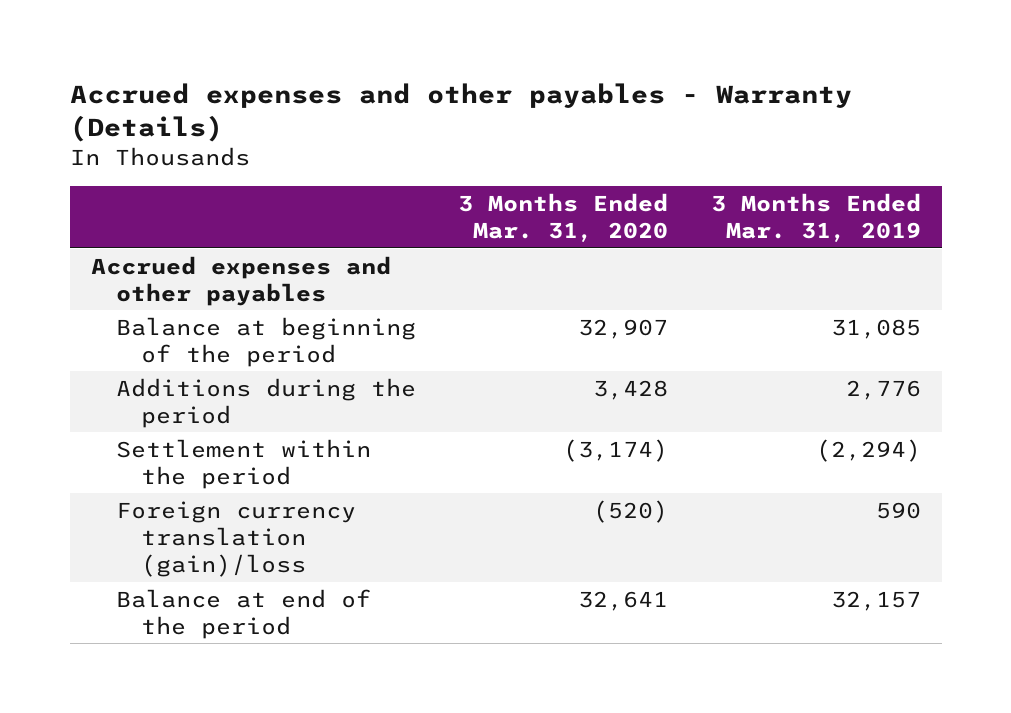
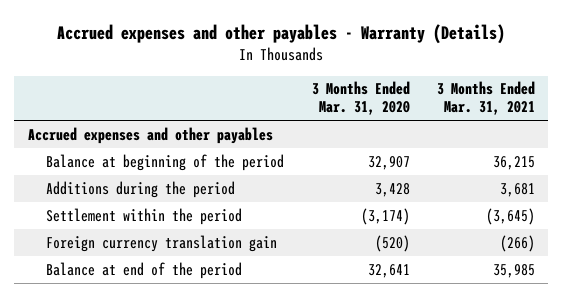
[710,192,921,242] 3 Months Ended Mar. 31, 2019 -> none
none -> [436,81,535,116] 3 Months Ended Mar. 31, 2021
[115,500,356,578] Foreign currency translation (gain)/loss -> [46,234,278,252] Foreign currency translation gain

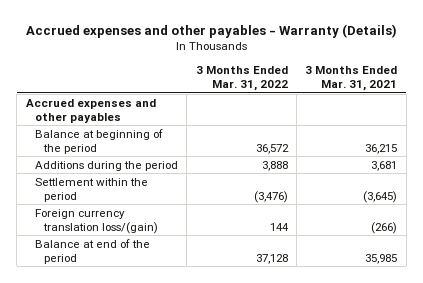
[311,81,410,116] 3 Months Ended Mar. 31, 2020 -> none
none -> [195,66,288,92] 3 Months Ended Mar. 31, 2022
[46,234,278,252] Foreign currency translation gain -> [34,208,159,234] Foreign currency translation loss/(gain)

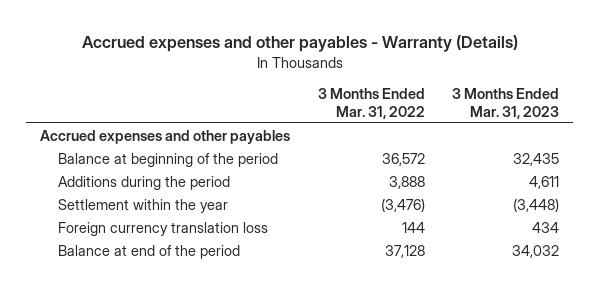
[305,66,398,92] 3 Months Ended Mar. 31, 2021 -> none
none -> [452,88,560,119] 3 Months Ended Mar. 31, 2023
[34,177,148,202] Settlement within the period -> [57,198,228,213] Settlement within the year
[34,208,159,234] Foreign currency translation loss/(gain) -> [57,221,268,236] Foreign currency translation loss

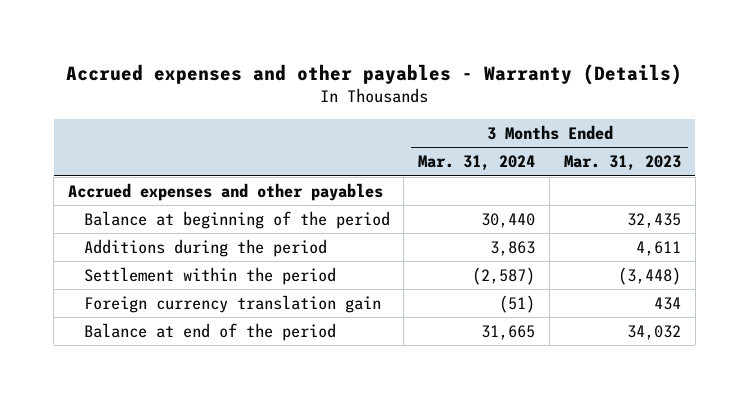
[317,88,425,119] 3 Months Ended Mar. 31, 2022 -> none
none -> [418,155,536,172] Mar. 31, 2024
[57,198,228,213] Settlement within the year -> [83,267,336,286] Settlement within the period
[57,221,268,236] Foreign currency translation loss -> [83,295,381,314] Foreign currency translation gain

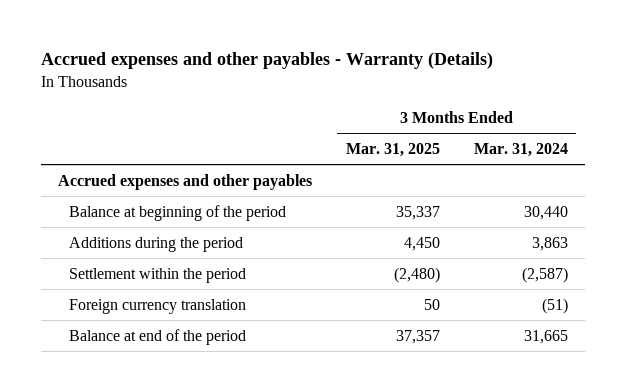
[563,155,681,172] Mar. 31, 2023 -> none
none -> [345,142,440,157] Mar. 31, 2025
[83,295,381,314] Foreign currency translation gain -> [69,298,247,314] Foreign currency translation

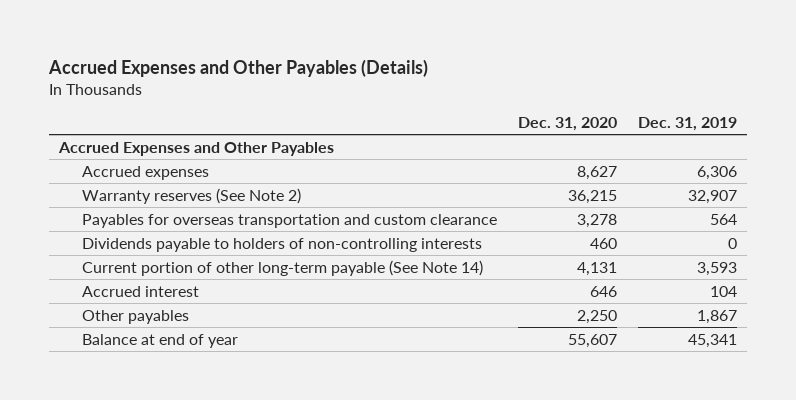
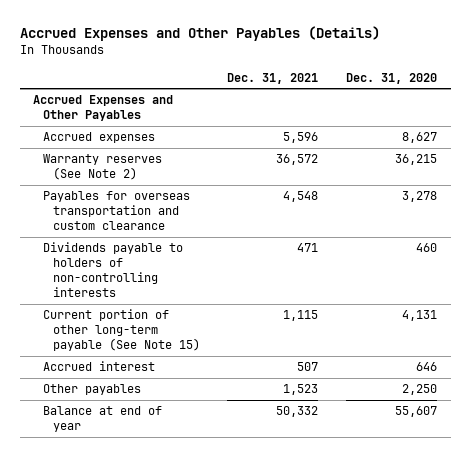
[637,117,737,132] Dec. 31, 2019 -> none
none -> [227,72,319,84] Dec. 31, 2021
[81,259,483,276] Current portion of other long-term payable (See Note 14) -> [43,309,200,352] Current portion of other long-term payable (See Note 15)

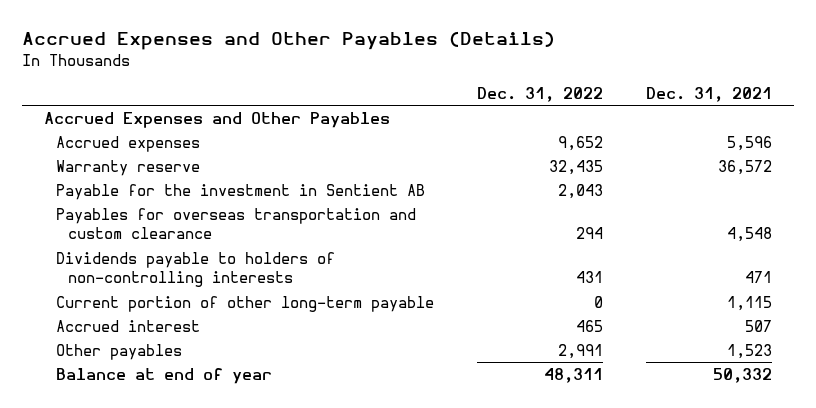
[345,72,437,84] Dec. 31, 2020 -> none
none -> [477,86,604,102] Dec. 31, 2022
[43,154,163,181] Warranty reserves (See Note 2) -> [55,159,200,176] Warranty reserve
none -> [55,183,425,200] Payable for the investment in Sentient AB
[43,309,200,352] Current portion of other long-term payable (See Note 15) -> [55,295,434,312] Current portion of other long-term payable

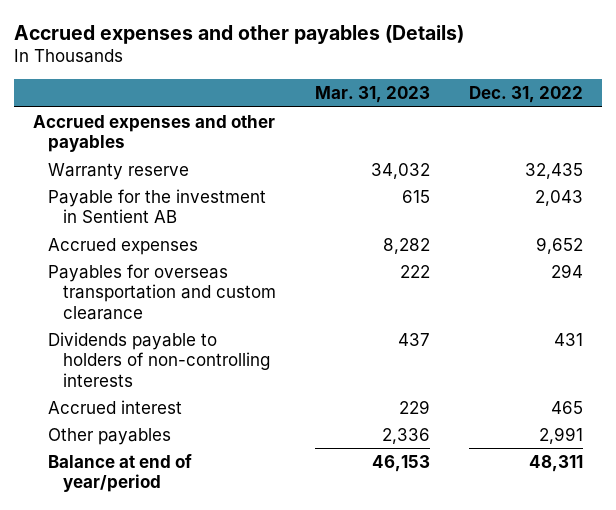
[22,31,556,51] Accrued Expenses and Other Payables (Details) -> [13,24,464,44] Accrued expenses and other payables (Details)
[646,86,773,102] Dec. 31, 2021 -> none
none -> [314,86,430,104] Mar. 31, 2023
[43,111,390,128] Accrued Expenses and Other Payables -> [33,114,276,153] Accrued expenses and other payables
[55,135,200,152] Accrued expenses -> [48,237,199,255] Accrued expenses
[55,295,434,312] Current portion of other long-term payable -> none
[55,367,272,384] Balance at end of year -> [48,453,193,493] Balance at end of year/period

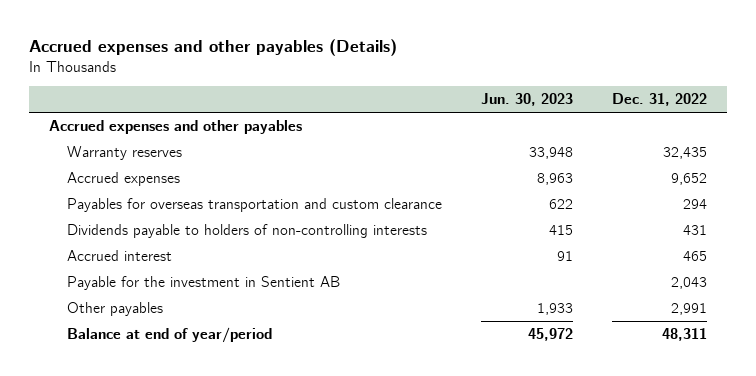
[314,86,430,104] Mar. 31, 2023 -> none
none -> [481,93,574,107] Jun. 30, 2023
[48,162,190,180] Warranty reserve -> [67,146,183,161] Warranty reserves
[48,188,267,224] Payable for the investment in Sentient AB -> [67,276,341,291] Payable for the investment in Sentient AB

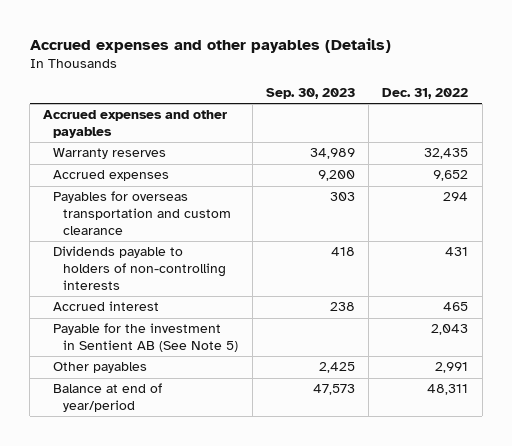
[481,93,574,107] Jun. 30, 2023 -> none
none -> [265,88,355,100] Sep. 30, 2023
[67,276,341,291] Payable for the investment in Sentient AB -> [53,323,239,353] Payable for the investment in Sentient AB (See Note 5)

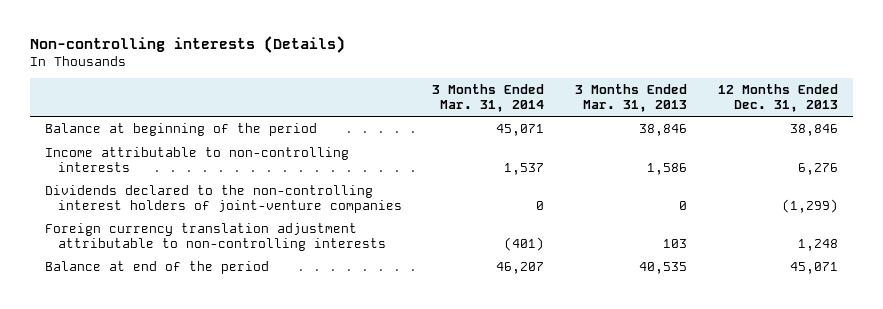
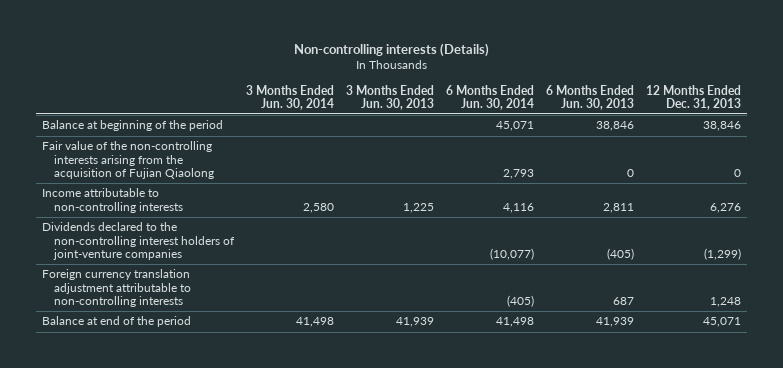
[432,84,545,112] 3 Months Ended Mar. 31, 2014 -> none
[575,84,688,112] 3 Months Ended Mar. 31, 2013 -> none
none -> [246,84,335,110] 3 Months Ended Jun. 30, 2014
none -> [346,84,435,110] 3 Months Ended Jun. 30, 2013
none -> [446,84,535,110] 6 Months Ended Jun. 30, 2014
none -> [546,84,635,110] 6 Months Ended Jun. 30, 2013
none -> [42,141,215,179] Fair value of the non-controlling interests arising from the acquisition of Fujian Qiaolong

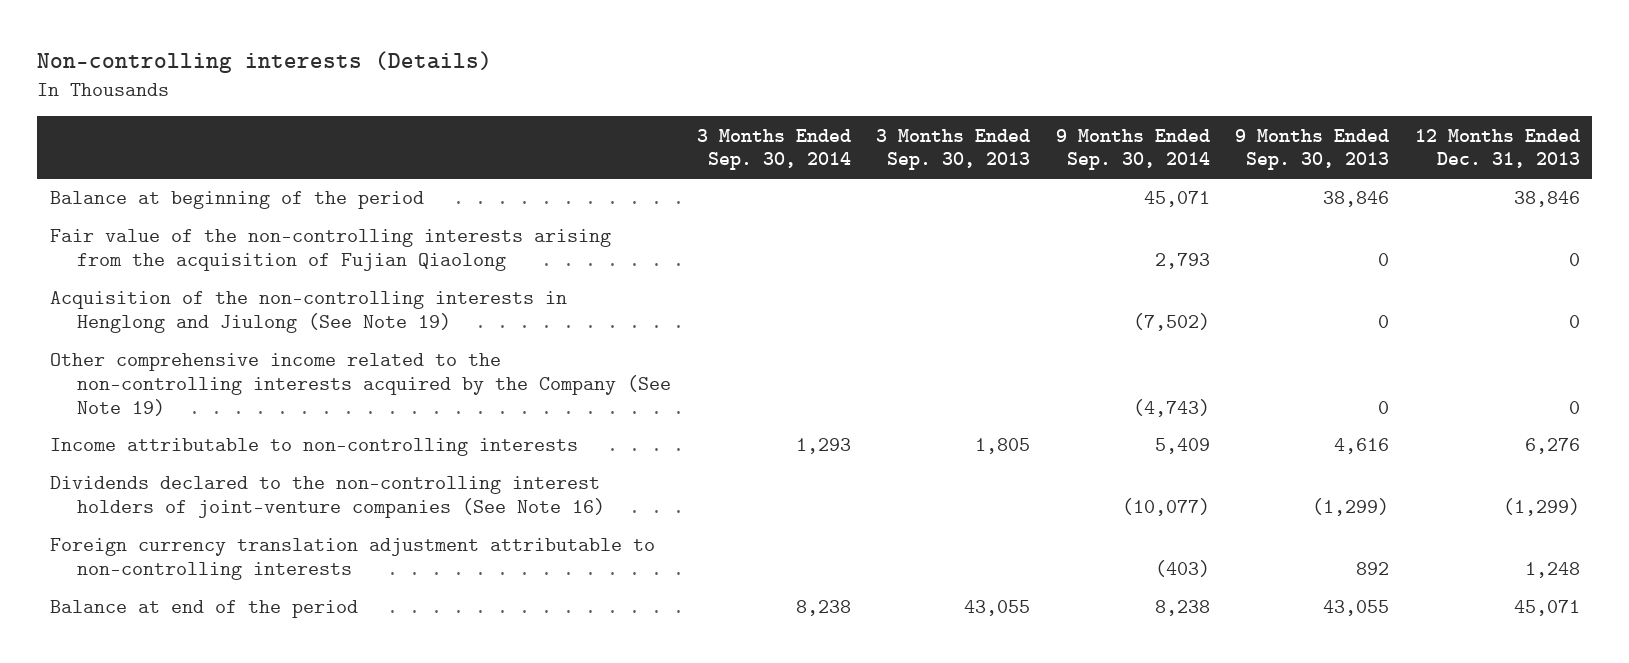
[246,84,335,110] 3 Months Ended Jun. 30, 2014 -> none
[346,84,435,110] 3 Months Ended Jun. 30, 2013 -> none
[446,84,535,110] 6 Months Ended Jun. 30, 2014 -> none
[546,84,635,110] 6 Months Ended Jun. 30, 2013 -> none
none -> [696,128,851,171] 3 Months Ended Sep. 30, 2014
none -> [876,128,1031,171] 3 Months Ended Sep. 30, 2013
none -> [1055,128,1210,171] 9 Months Ended Sep. 30, 2014
none -> [1235,128,1390,171] 9 Months Ended Sep. 30, 2013
none -> [49,291,567,333] Acquisition of the non-controlling interests in Henglong and Jiulong (See Note 19)
none -> [49,353,672,416] Other comprehensive income related to the non-controlling interests acquired by the Company (See Note 19)
[42,222,236,260] Dividends declared to the non-controlling interest holders of joint-venture companies -> [49,476,606,518] Dividends declared to the non-controlling interest holders of joint-venture companies (See Note 16)

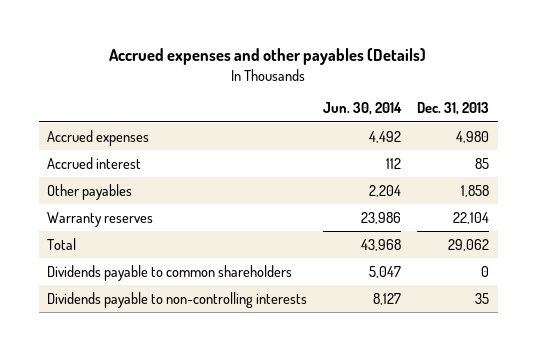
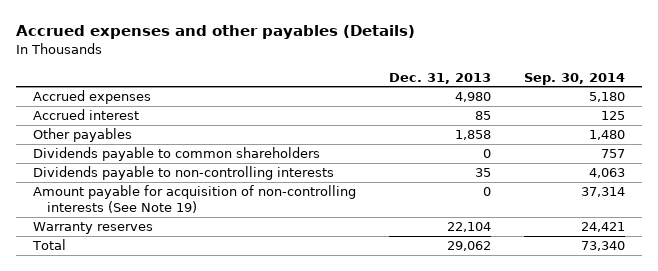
[323,102,403,116] Jun. 30, 2014 -> none
none -> [524,72,626,85] Sep. 30, 2014
none -> [32,185,356,214] Amount payable for acquisition of non-controlling interests (See Note 19)
[47,211,154,227] Warranty reserves -> [32,222,153,235] Warranty reserves
[47,237,77,250] Total -> [31,239,66,251] Total

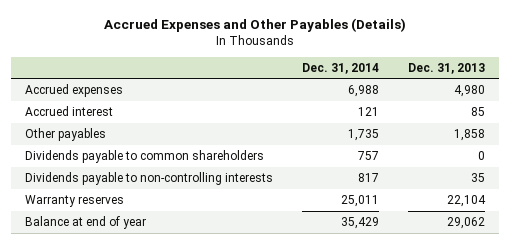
[16,25,416,40] Accrued expenses and other payables (Details) -> [103,17,406,32] Accrued Expenses and Other Payables (Details)
[524,72,626,85] Sep. 30, 2014 -> none
none -> [301,62,379,74] Dec. 31, 2014
[32,185,356,214] Amount payable for acquisition of non-controlling interests (See Note 19) -> none
[31,239,66,251] Total -> [25,216,147,230] Balance at end of year

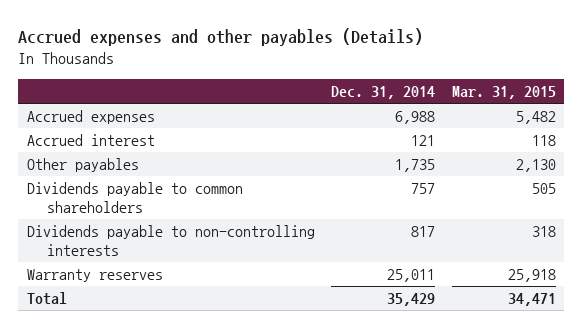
[103,17,406,32] Accrued Expenses and Other Payables (Details) -> [18,28,424,47] Accrued expenses and other payables (Details)
[407,62,485,74] Dec. 31, 2013 -> none
none -> [451,85,556,99] Mar. 31, 2015
[25,216,147,230] Balance at end of year -> [26,292,67,306] Total

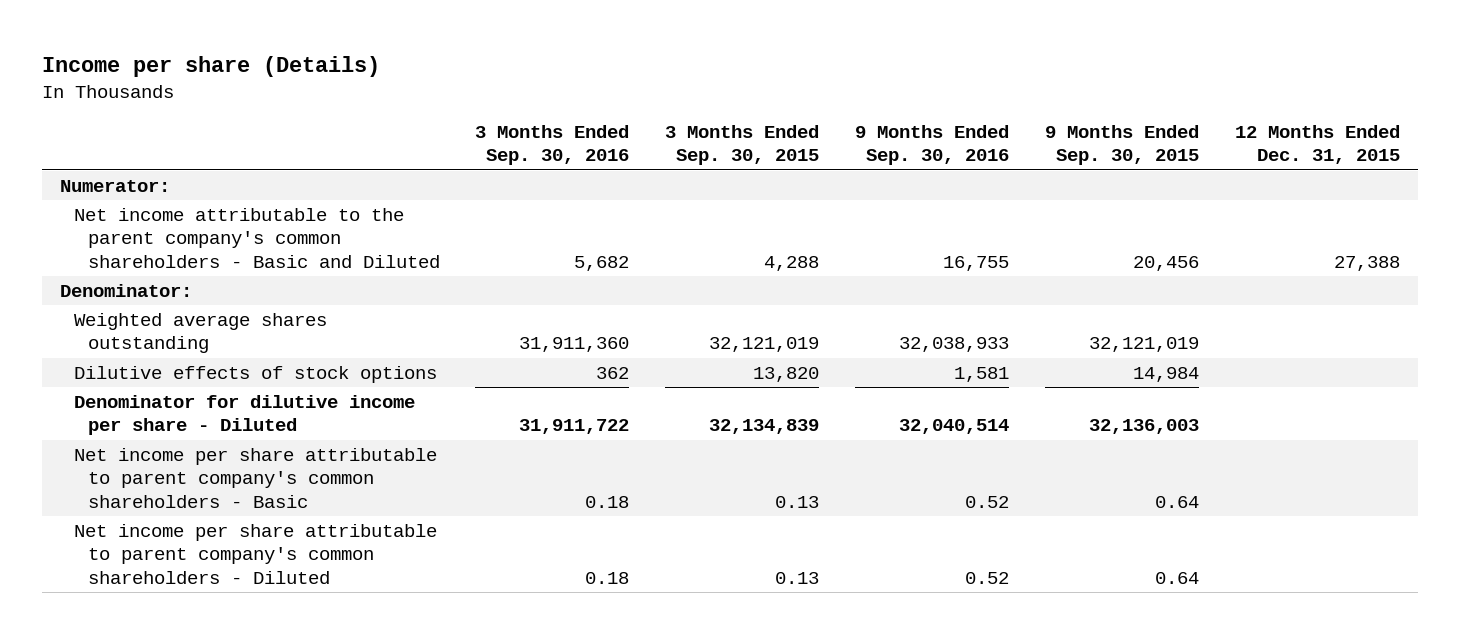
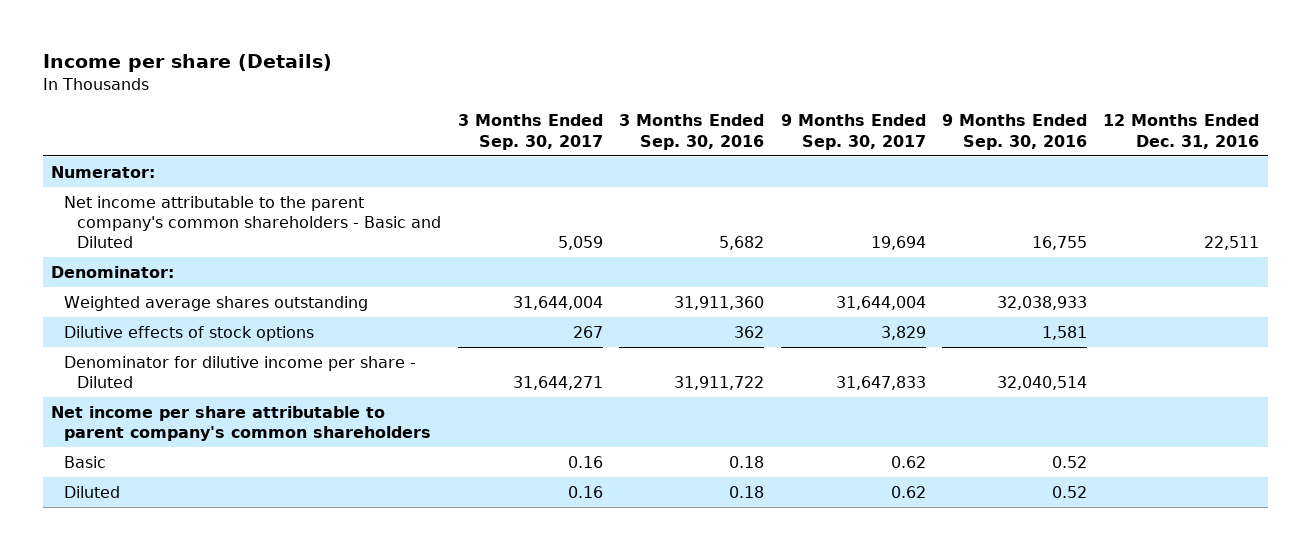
[665,125,820,166] 3 Months Ended Sep. 30, 2015 -> none
[1044,125,1199,166] 9 Months Ended Sep. 30, 2015 -> none
[1234,125,1400,165] 12 Months Ended Dec. 31, 2015 -> none
none -> [457,114,603,150] 3 Months Ended Sep. 30, 2017
none -> [780,114,926,150] 9 Months Ended Sep. 30, 2017
none -> [1103,114,1260,149] 12 Months Ended Dec. 31, 2016
none -> [51,405,432,441] Net income per share attributable to parent company's common shareholders
[73,448,437,508] Net income per share attributable to parent company's common shareholders - Basic -> [64,455,107,468] Basic
[73,524,437,584] Net income per share attributable to parent company's common shareholders - Diluted -> [64,485,121,498] Diluted

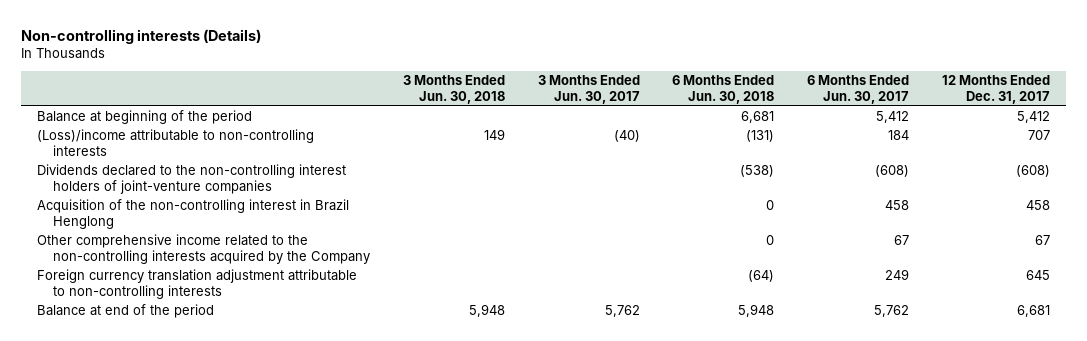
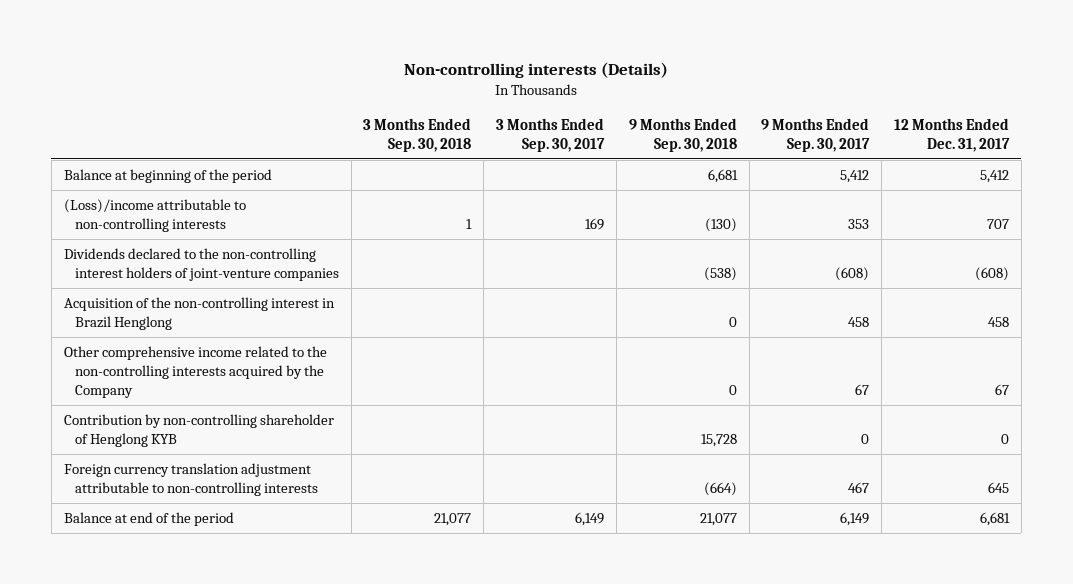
[403,75,506,104] 3 Months Ended Jun. 30, 2018 -> none
[537,75,640,104] 3 Months Ended Jun. 30, 2017 -> none
[672,75,775,104] 6 Months Ended Jun. 30, 2018 -> none
[806,75,909,104] 6 Months Ended Jun. 30, 2017 -> none
none -> [363,117,472,152] 3 Months Ended Sep. 30, 2018
none -> [496,117,606,152] 3 Months Ended Sep. 30, 2017
none -> [628,117,737,152] 9 Months Ended Sep. 30, 2018
none -> [761,117,871,152] 9 Months Ended Sep. 30, 2017
none -> [63,414,334,447] Contribution by non-controlling shareholder of Henglong KYB

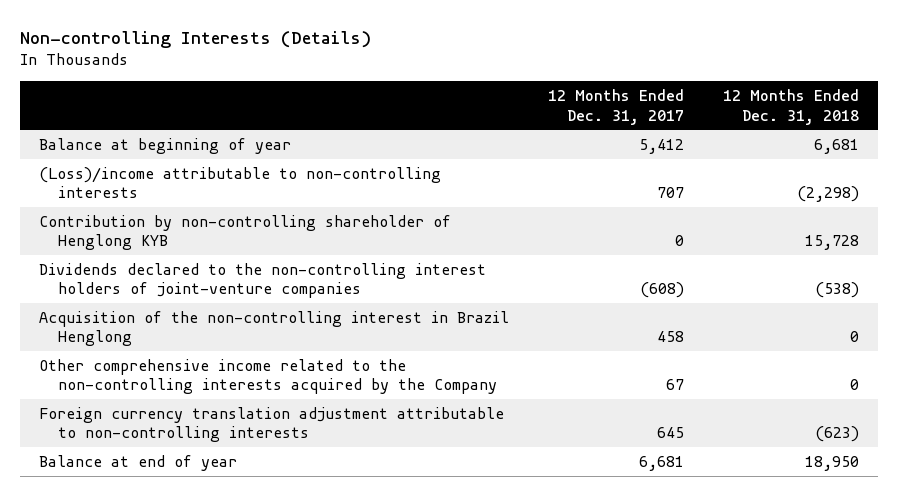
[404,61,669,78] Non-controlling interests (Details) -> [19,31,371,49] Non-controlling Interests (Details)
[363,117,472,152] 3 Months Ended Sep. 30, 2018 -> none
[496,117,606,152] 3 Months Ended Sep. 30, 2017 -> none
[628,117,737,152] 9 Months Ended Sep. 30, 2018 -> none
[761,117,871,152] 9 Months Ended Sep. 30, 2017 -> none
none -> [722,88,859,125] 12 Months Ended Dec. 31, 2018
[63,169,272,184] Balance at beginning of the period -> [38,137,291,154] Balance at beginning of year
[63,414,334,447] Contribution by non-controlling shareholder of Henglong KYB -> [38,214,451,251] Contribution by non-controlling shareholder of Henglong KYB
[63,512,234,527] Balance at end of the period -> [38,454,237,471] Balance at end of year

